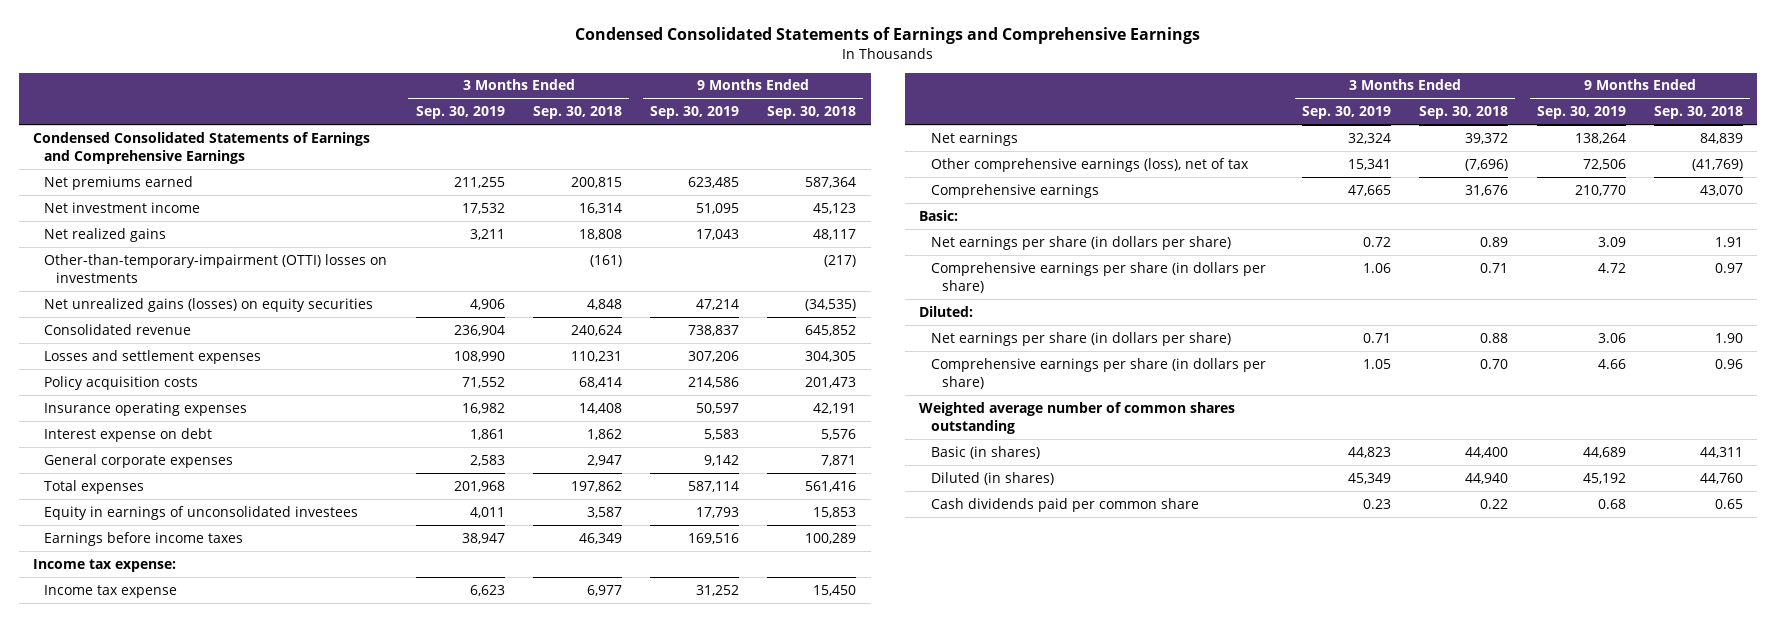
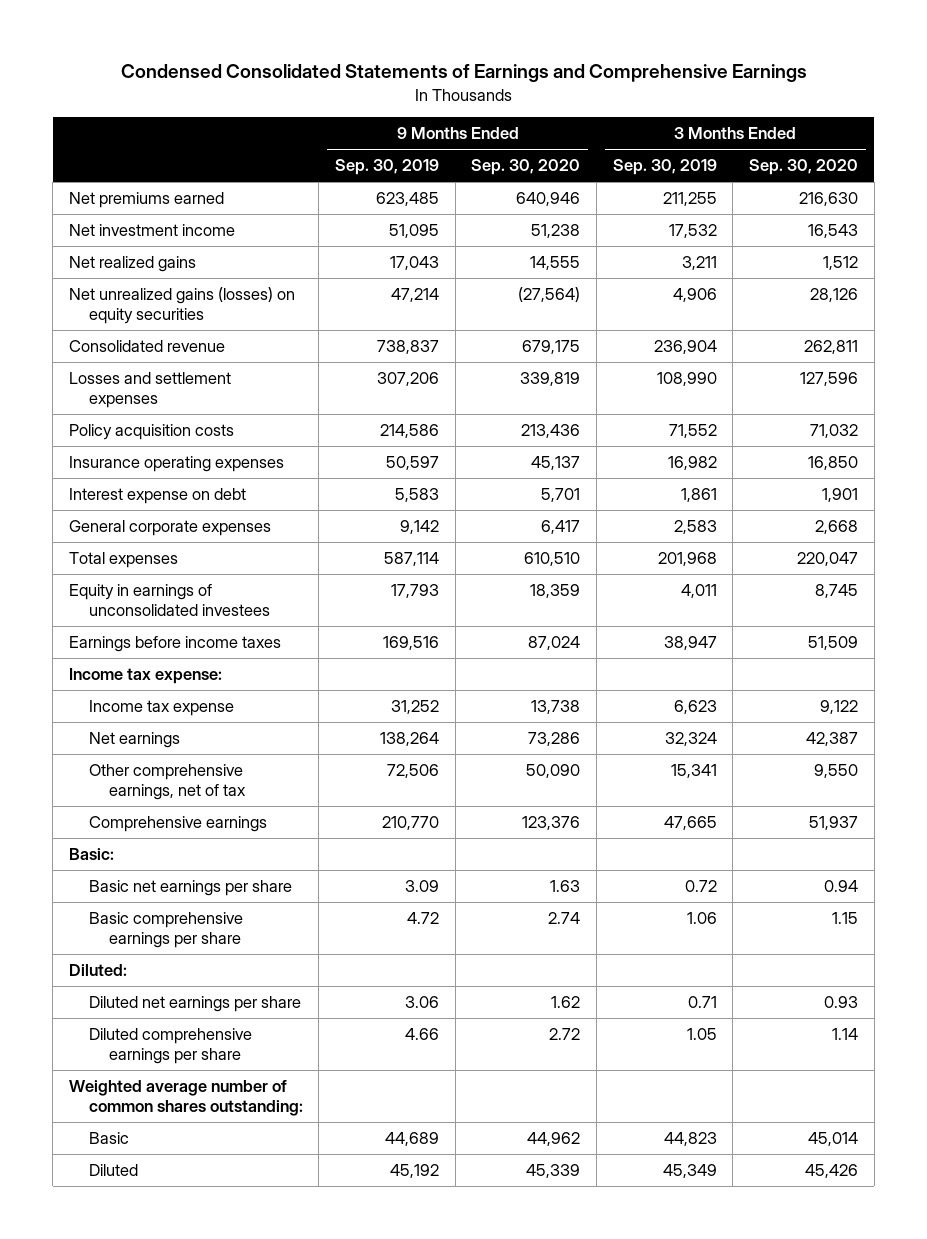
[532,106,622,120] Sep. 30, 2018 -> none
[767,106,857,120] Sep. 30, 2018 -> none
none -> [471,159,581,176] Sep. 30, 2020
none -> [749,159,859,176] Sep. 30, 2020
[32,131,370,164] Condensed Consolidated Statements of Earnings and Comprehensive Earnings -> none
[44,253,388,283] Other-than-temporary-impairment (OTTI) losses on investments -> none
[930,157,1249,172] Other comprehensive earnings (loss), net of tax -> [88,764,246,801] Other comprehensive earnings, net of tax
[930,235,1231,250] Net earnings per share (in dollars per share) -> [88,880,292,897] Basic net earnings per share
[930,261,1266,293] Comprehensive earnings per share (in dollars per share) -> [88,912,243,949] Basic comprehensive earnings per share
[930,497,1199,512] Cash dividends paid per common share -> none
[930,331,1231,346] Net earnings per share (in dollars per share) -> [88,996,301,1013] Diluted net earnings per share
[930,357,1266,389] Comprehensive earnings per share (in dollars per share) -> [88,1028,252,1065] Diluted comprehensive earnings per share
[919,401,1236,434] Weighted average number of common shares outstanding -> [69,1080,303,1117] Weighted average number of common shares outstanding:
[930,445,1040,459] Basic (in shares) -> [88,1132,129,1145] Basic
[930,471,1054,485] Diluted (in shares) -> [88,1164,138,1177] Diluted

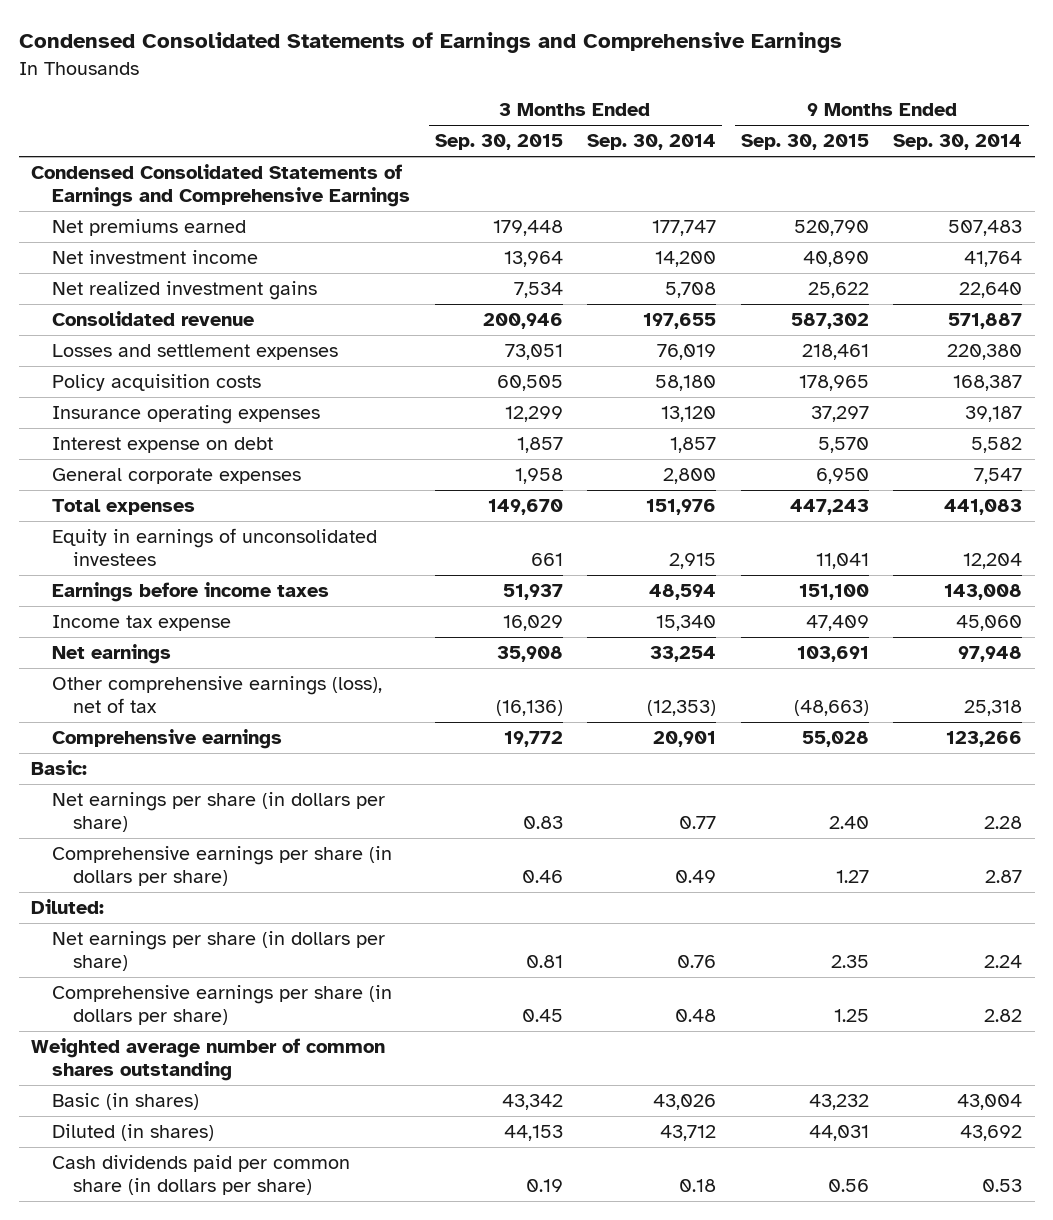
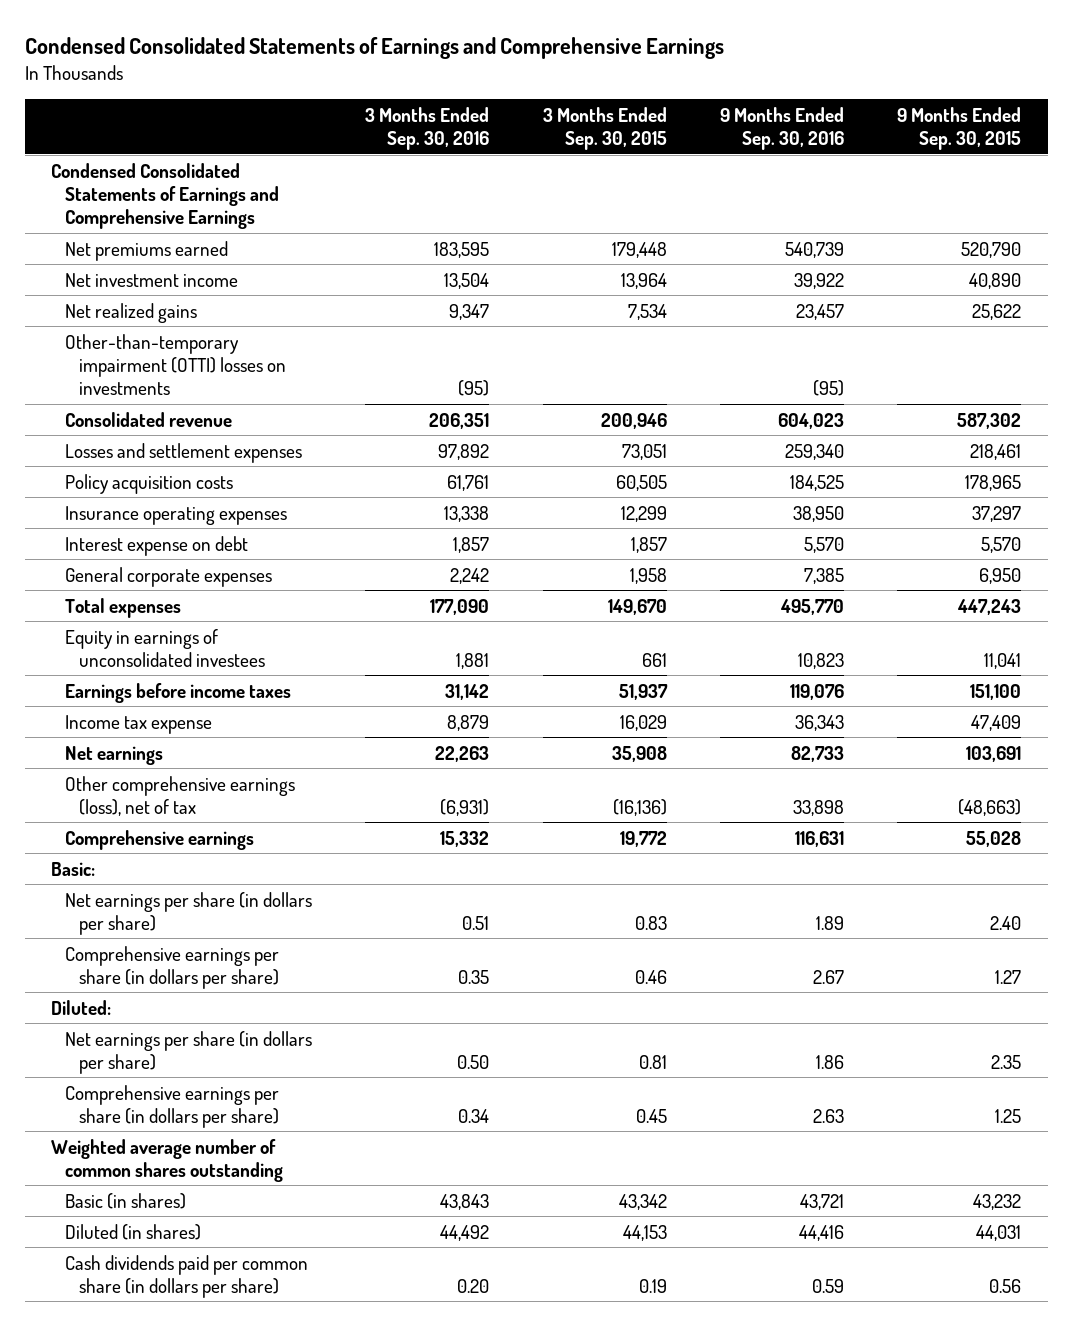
[587,134,717,151] Sep. 30, 2014 -> none
[893,134,1023,151] Sep. 30, 2014 -> none
none -> [365,107,490,151] 3 Months Ended Sep. 30, 2016
none -> [719,107,844,151] 9 Months Ended Sep. 30, 2016
[52,281,318,301] Net realized investment gains -> [64,302,197,323] Net realized gains
none -> [64,333,286,395] Other-than-temporary impairment (OTTI) losses on investments

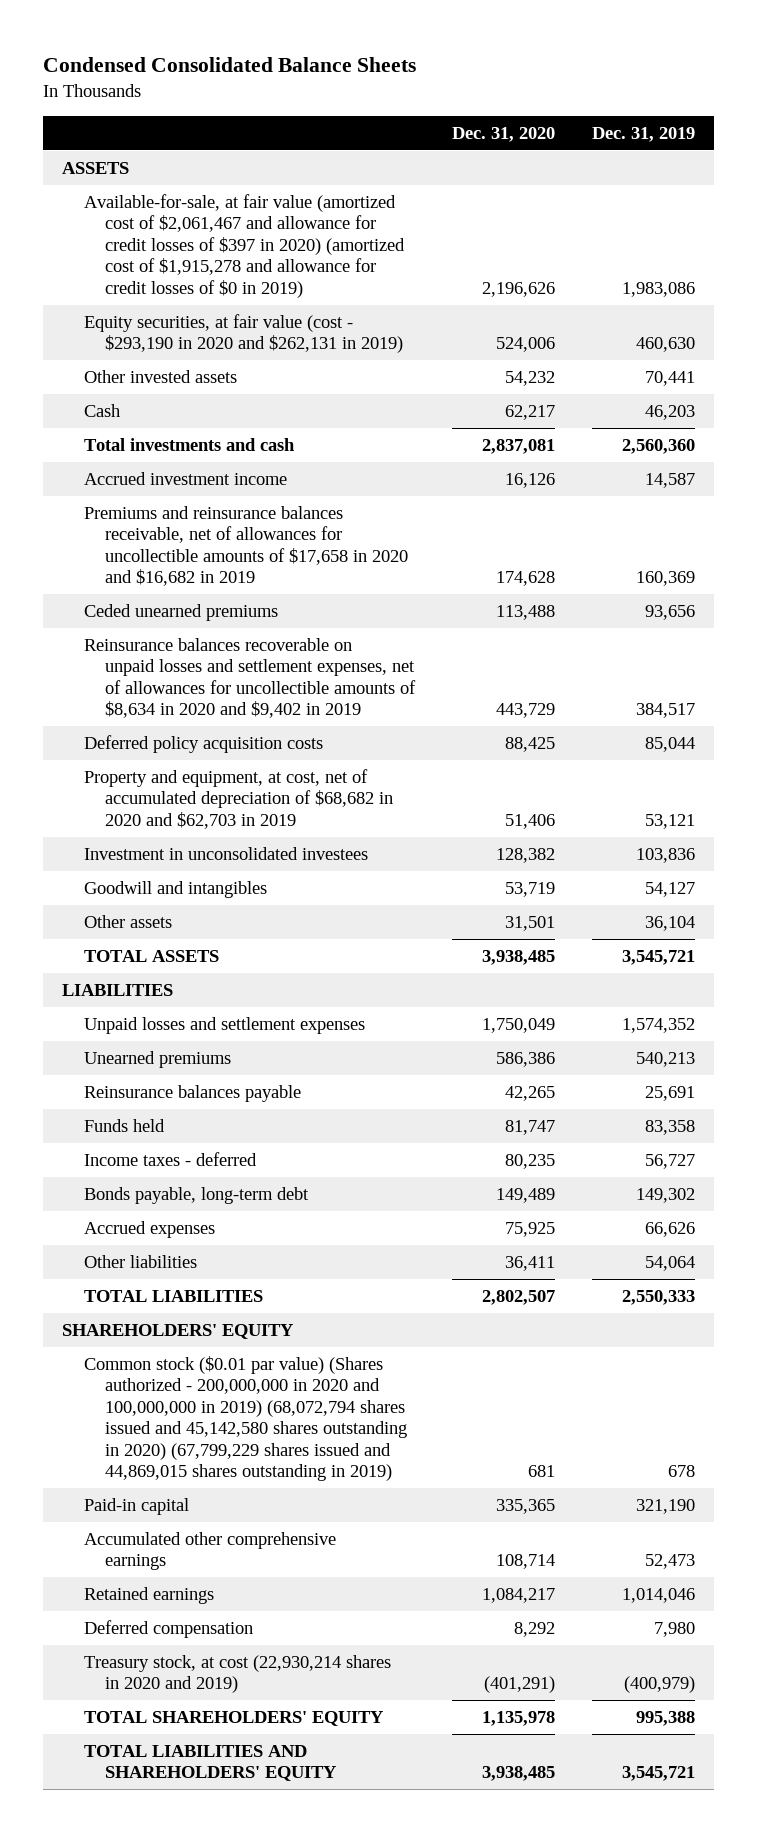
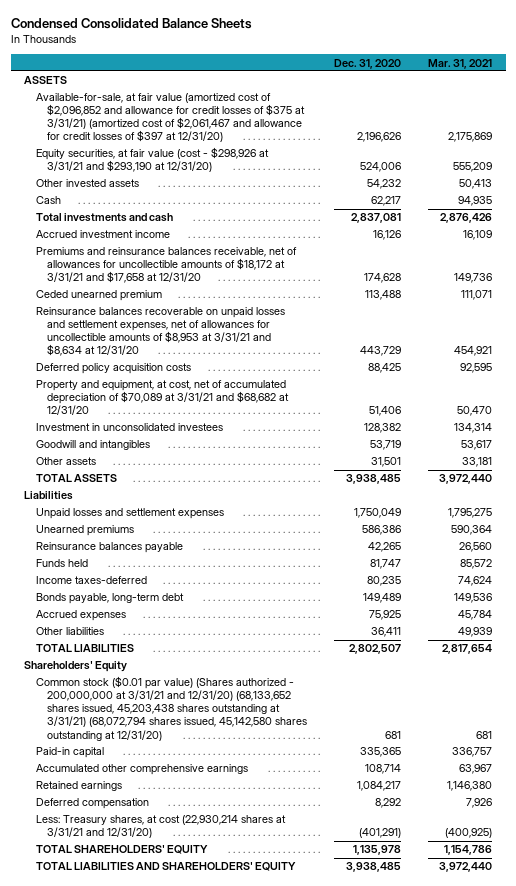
[592,127,696,143] Dec. 31, 2019 -> none
none -> [427,58,492,69] Mar. 31, 2021
[83,194,406,298] Available-for-sale, at fair value (amortized cost of $2,061,467 and allowance for credit losses of $397 in 2020) (amortized cost of $1,915,278 and allowance for credit losses of $0 in 2019) -> [35,93,305,143] Available-for-sale, at fair value (amortized cost of $2,096,852 and allowance for credit losses of $375 at 3/31/21) (amortized cost of $2,061,467 and allowance for credit losses of $397 at 12/31/20)
[83,314,404,354] Equity securities, at fair value (cost - $293,190 in 2020 and $262,131 in 2019) -> [35,147,269,173] Equity securities, at fair value (cost - $298,926 at 3/31/21 and $293,190 at 12/31/20)
[83,506,409,587] Premiums and reinsurance balances receivable, net of allowances for uncollectible amounts of $17,658 in 2020 and $16,682 in 2019 -> [35,247,297,284] Premiums and reinsurance balances receivable, net of allowances for uncollectible amounts of $18,172 at 3/31/21 and $17,658 at 12/31/20
[83,604,278,622] Ceded unearned premiums -> [35,290,162,302] Ceded unearned premium
[83,638,417,719] Reinsurance balances recoverable on unpaid losses and settlement expenses, net of allowances for uncollectible amounts of $8,634 in 2020 and $9,402 in 2019 -> [35,307,285,357] Reinsurance balances recoverable on unpaid losses and settlement expenses, net of allowances for uncollectible amounts of $8,953 at 3/31/21 and $8,634 at 12/31/20
[83,769,394,829] Property and equipment, at cost, net of accumulated depreciation of $68,682 in 2020 and $62,703 in 2019 -> [35,380,289,416] Property and equipment, at cost, net of accumulated depreciation of $70,089 at 3/31/21 and $68,682 at 12/31/20
[61,984,173,997] LIABILITIES -> [24,491,74,501] Liabilities
[83,1152,257,1167] Income taxes - deferred -> [35,576,147,585] Income taxes-deferred
[61,1324,294,1340] SHAREHOLDERS' EQUITY -> [24,661,128,673] Shareholders' Equity
[83,1356,408,1482] Common stock ($0.01 par value) (Shares authorized - 200,000,000 in 2020 and 100,000,000 in 2019) (68,072,794 shares issued and 45,142,580 shares outstanding in 2020) (67,799,229 shares issued and 44,869,015 shares outstanding in 2019) -> [35,676,307,741] Common stock ($0.01 par value) (Shares authorized - 200,000,000 at 3/31/21 and 12/31/20) (68,133,652 shares issued, 45,203,438 shares outstanding at 3/31/21) (68,072,794 shares issued, 45,142,580 shares outstanding at 12/31/20)
[83,1655,391,1694] Treasury stock, at cost (22,930,214 shares in 2020 and 2019) -> [35,815,286,839] Less: Treasury shares, at cost (22,930,214 shares at 3/31/21 and 12/31/20)

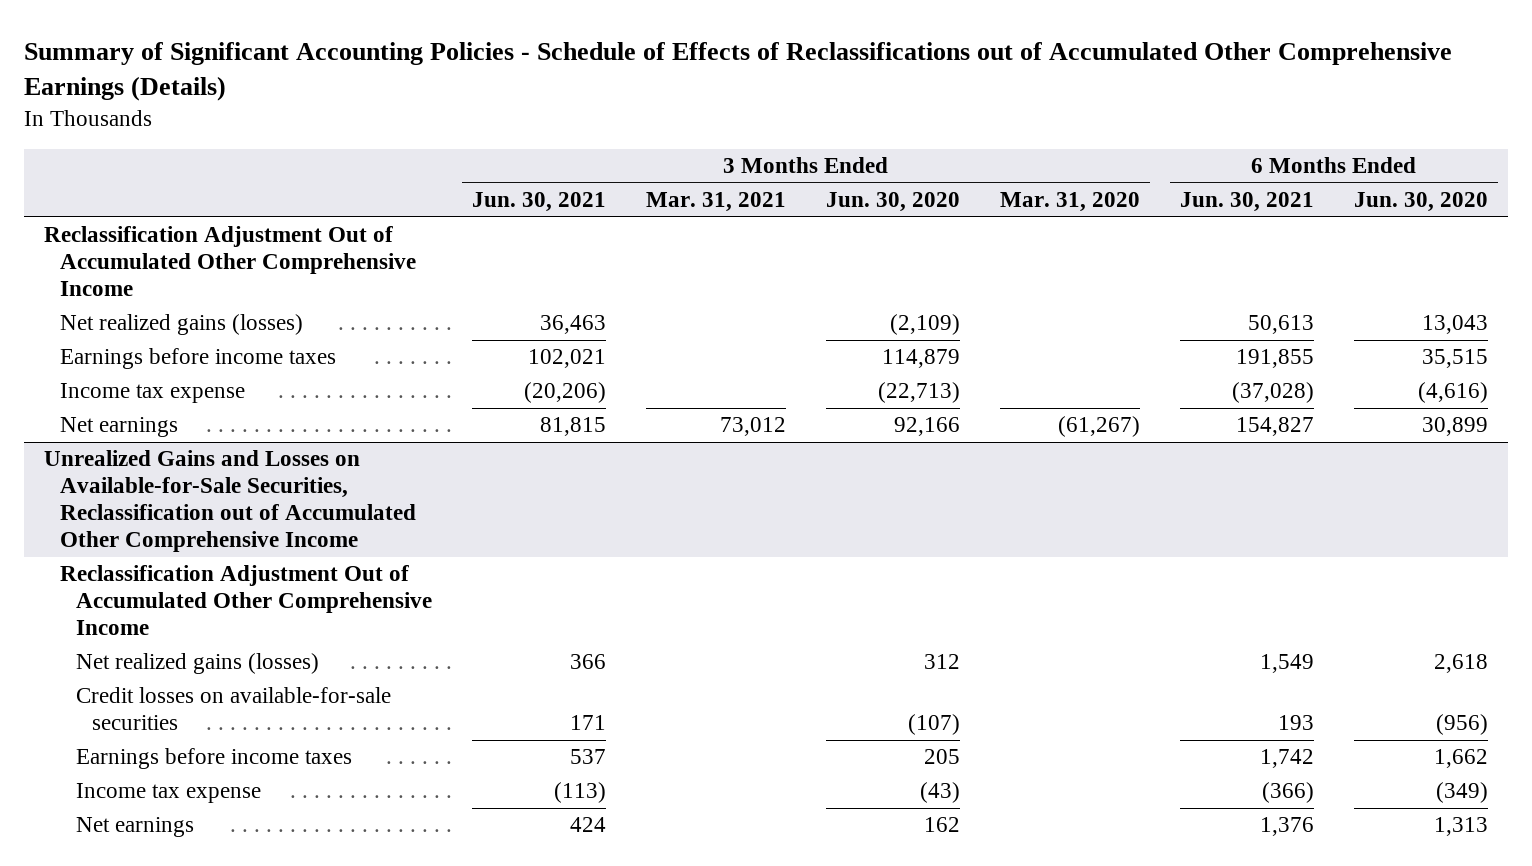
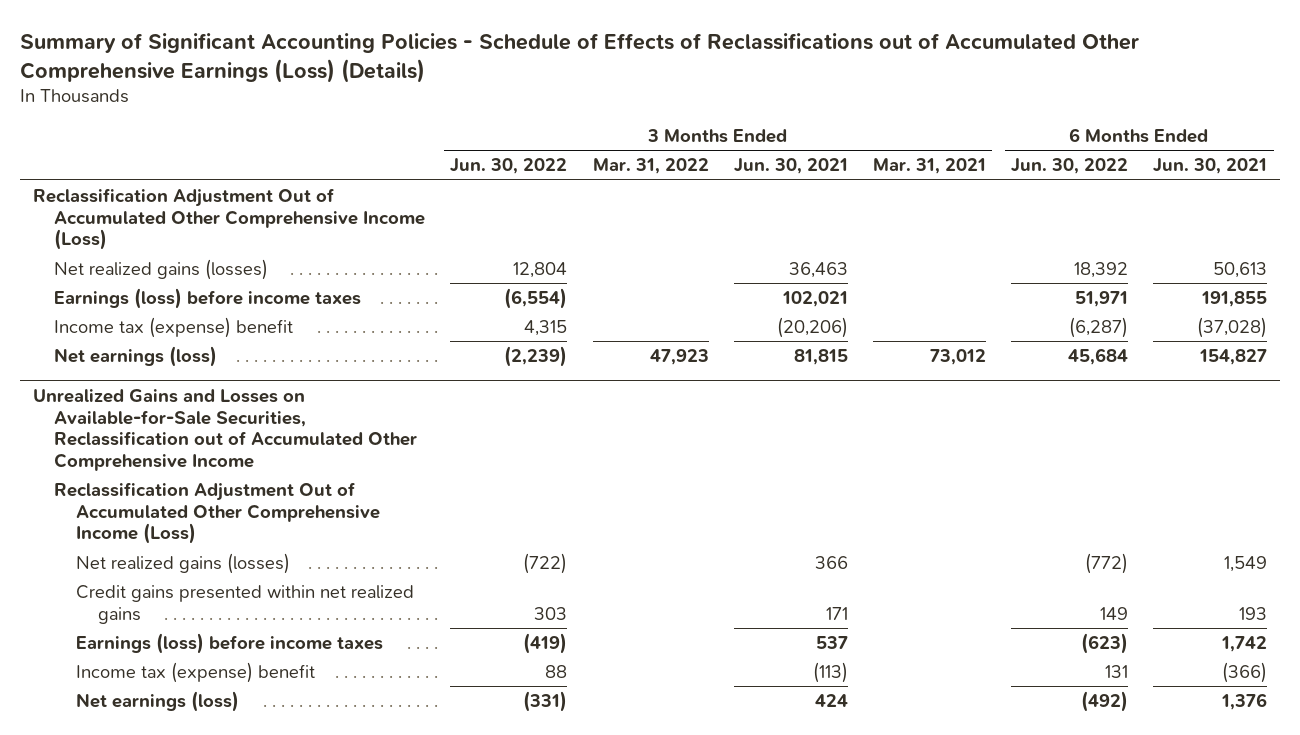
[24,41,1453,102] Summary of Significant Accounting Policies - Schedule of Effects of Reclassifications out of Accumulated Other Comprehensive Earnings (Details) -> [20,32,1140,83] Summary of Significant Accounting Policies - Schedule of Effects of Reclassifications out of Accumulated Other Comprehensive Earnings (Loss) (Details)
[826,192,961,213] Jun. 30, 2020 -> none
[999,192,1140,213] Mar. 31, 2020 -> none
[1353,192,1488,213] Jun. 30, 2020 -> none
none -> [450,158,568,175] Jun. 30, 2022
none -> [592,158,709,175] Mar. 31, 2022
none -> [1011,158,1129,175] Jun. 30, 2022
[44,226,417,297] Reclassification Adjustment Out of Accumulated Other Comprehensive Income -> [32,188,426,251] Reclassification Adjustment Out of Accumulated Other Comprehensive Income (Loss)
[60,348,337,370] Earnings before income taxes -> [54,288,362,310] Earnings (loss) before income taxes
[60,383,246,404] Income tax expense -> [54,317,294,339] Income tax (expense) benefit
[60,417,179,438] Net earnings -> [54,346,218,368] Net earnings (loss)
[60,565,433,636] Reclassification Adjustment Out of Accumulated Other Comprehensive Income -> [54,482,381,545] Reclassification Adjustment Out of Accumulated Other Comprehensive Income (Loss)
[76,687,392,731] Credit losses on available-for-sale securities -> [76,585,415,624] Credit gains presented within net realized gains
[76,748,353,770] Earnings before income taxes -> [76,633,384,655] Earnings (loss) before income taxes
[76,783,262,804] Income tax expense -> [76,662,316,684] Income tax (expense) benefit
[76,817,195,838] Net earnings -> [76,691,240,713] Net earnings (loss)

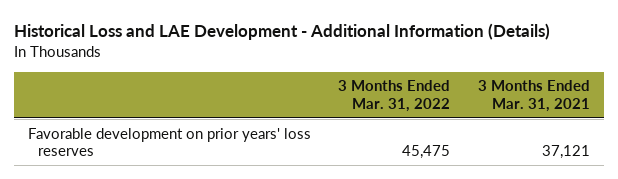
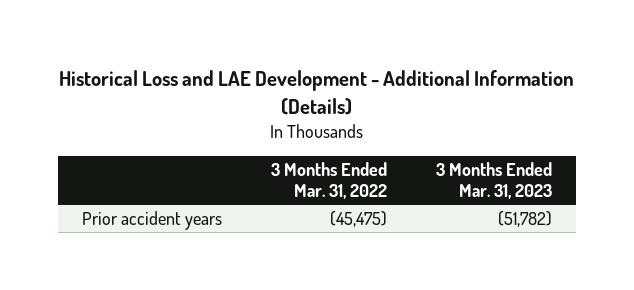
[477,80,590,112] 3 Months Ended Mar. 31, 2021 -> none
none -> [435,161,552,200] 3 Months Ended Mar. 31, 2023
[27,127,311,157] Favorable development on prior years' loss reserves -> [82,210,223,230] Prior accident years
[402,145,451,160] 45,475 -> [330,210,388,227] (45,475)

